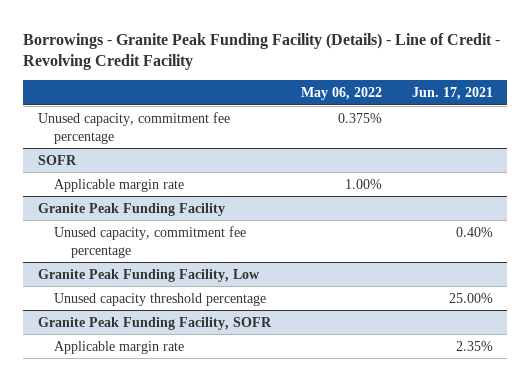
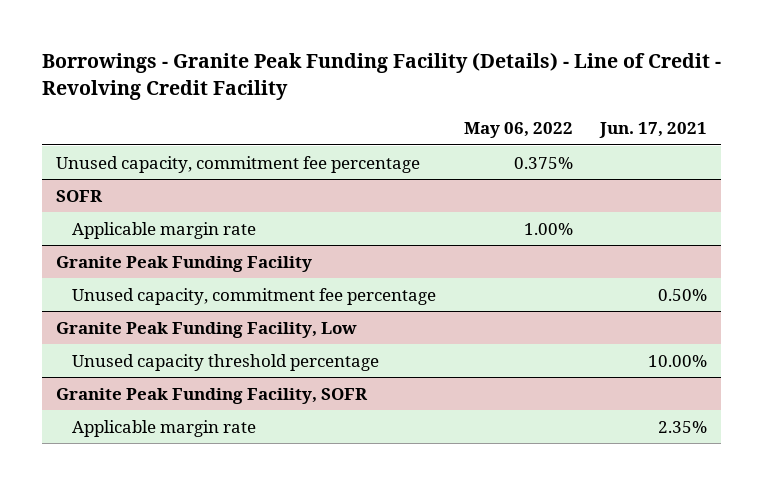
[455,226,493,237] 0.40% -> [658,288,708,301] 0.50%
[448,292,493,303] 25.00% -> [648,354,708,367] 10.00%

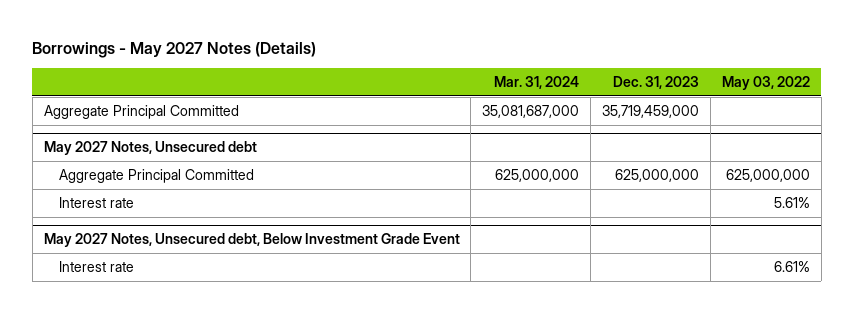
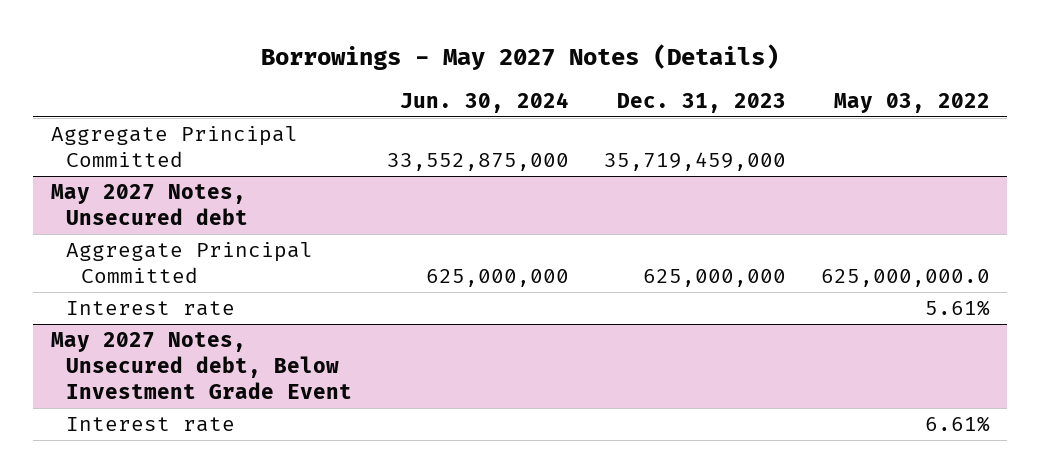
[494,75,580,89] Mar. 31, 2024 -> none
none -> [399,91,569,113] Jun. 30, 2024
[725,168,810,182] 625,000,000 -> [820,269,990,288] 625,000,000.0

